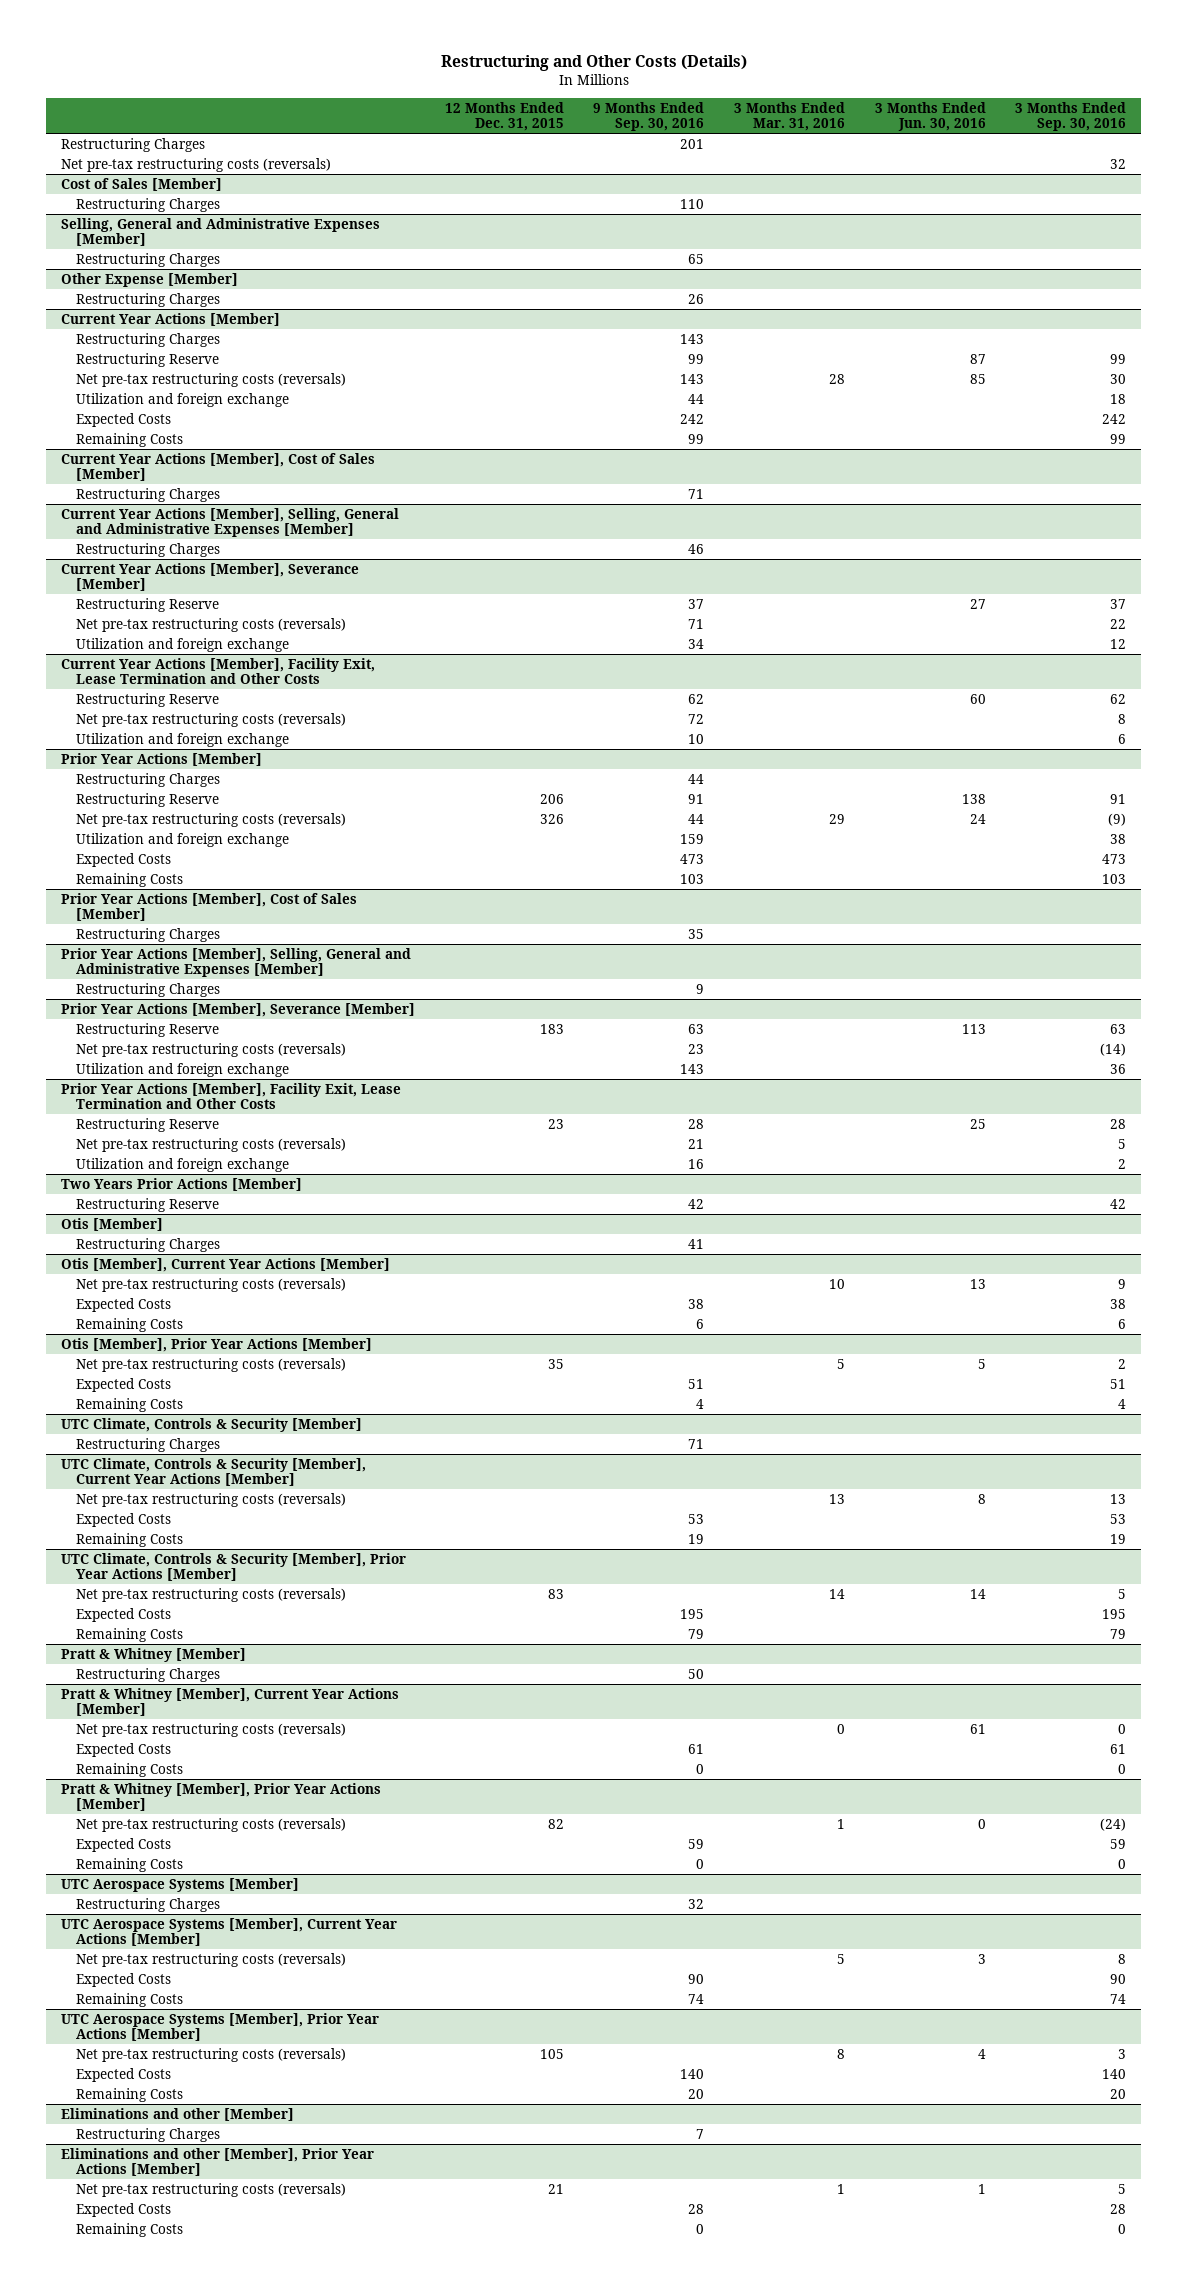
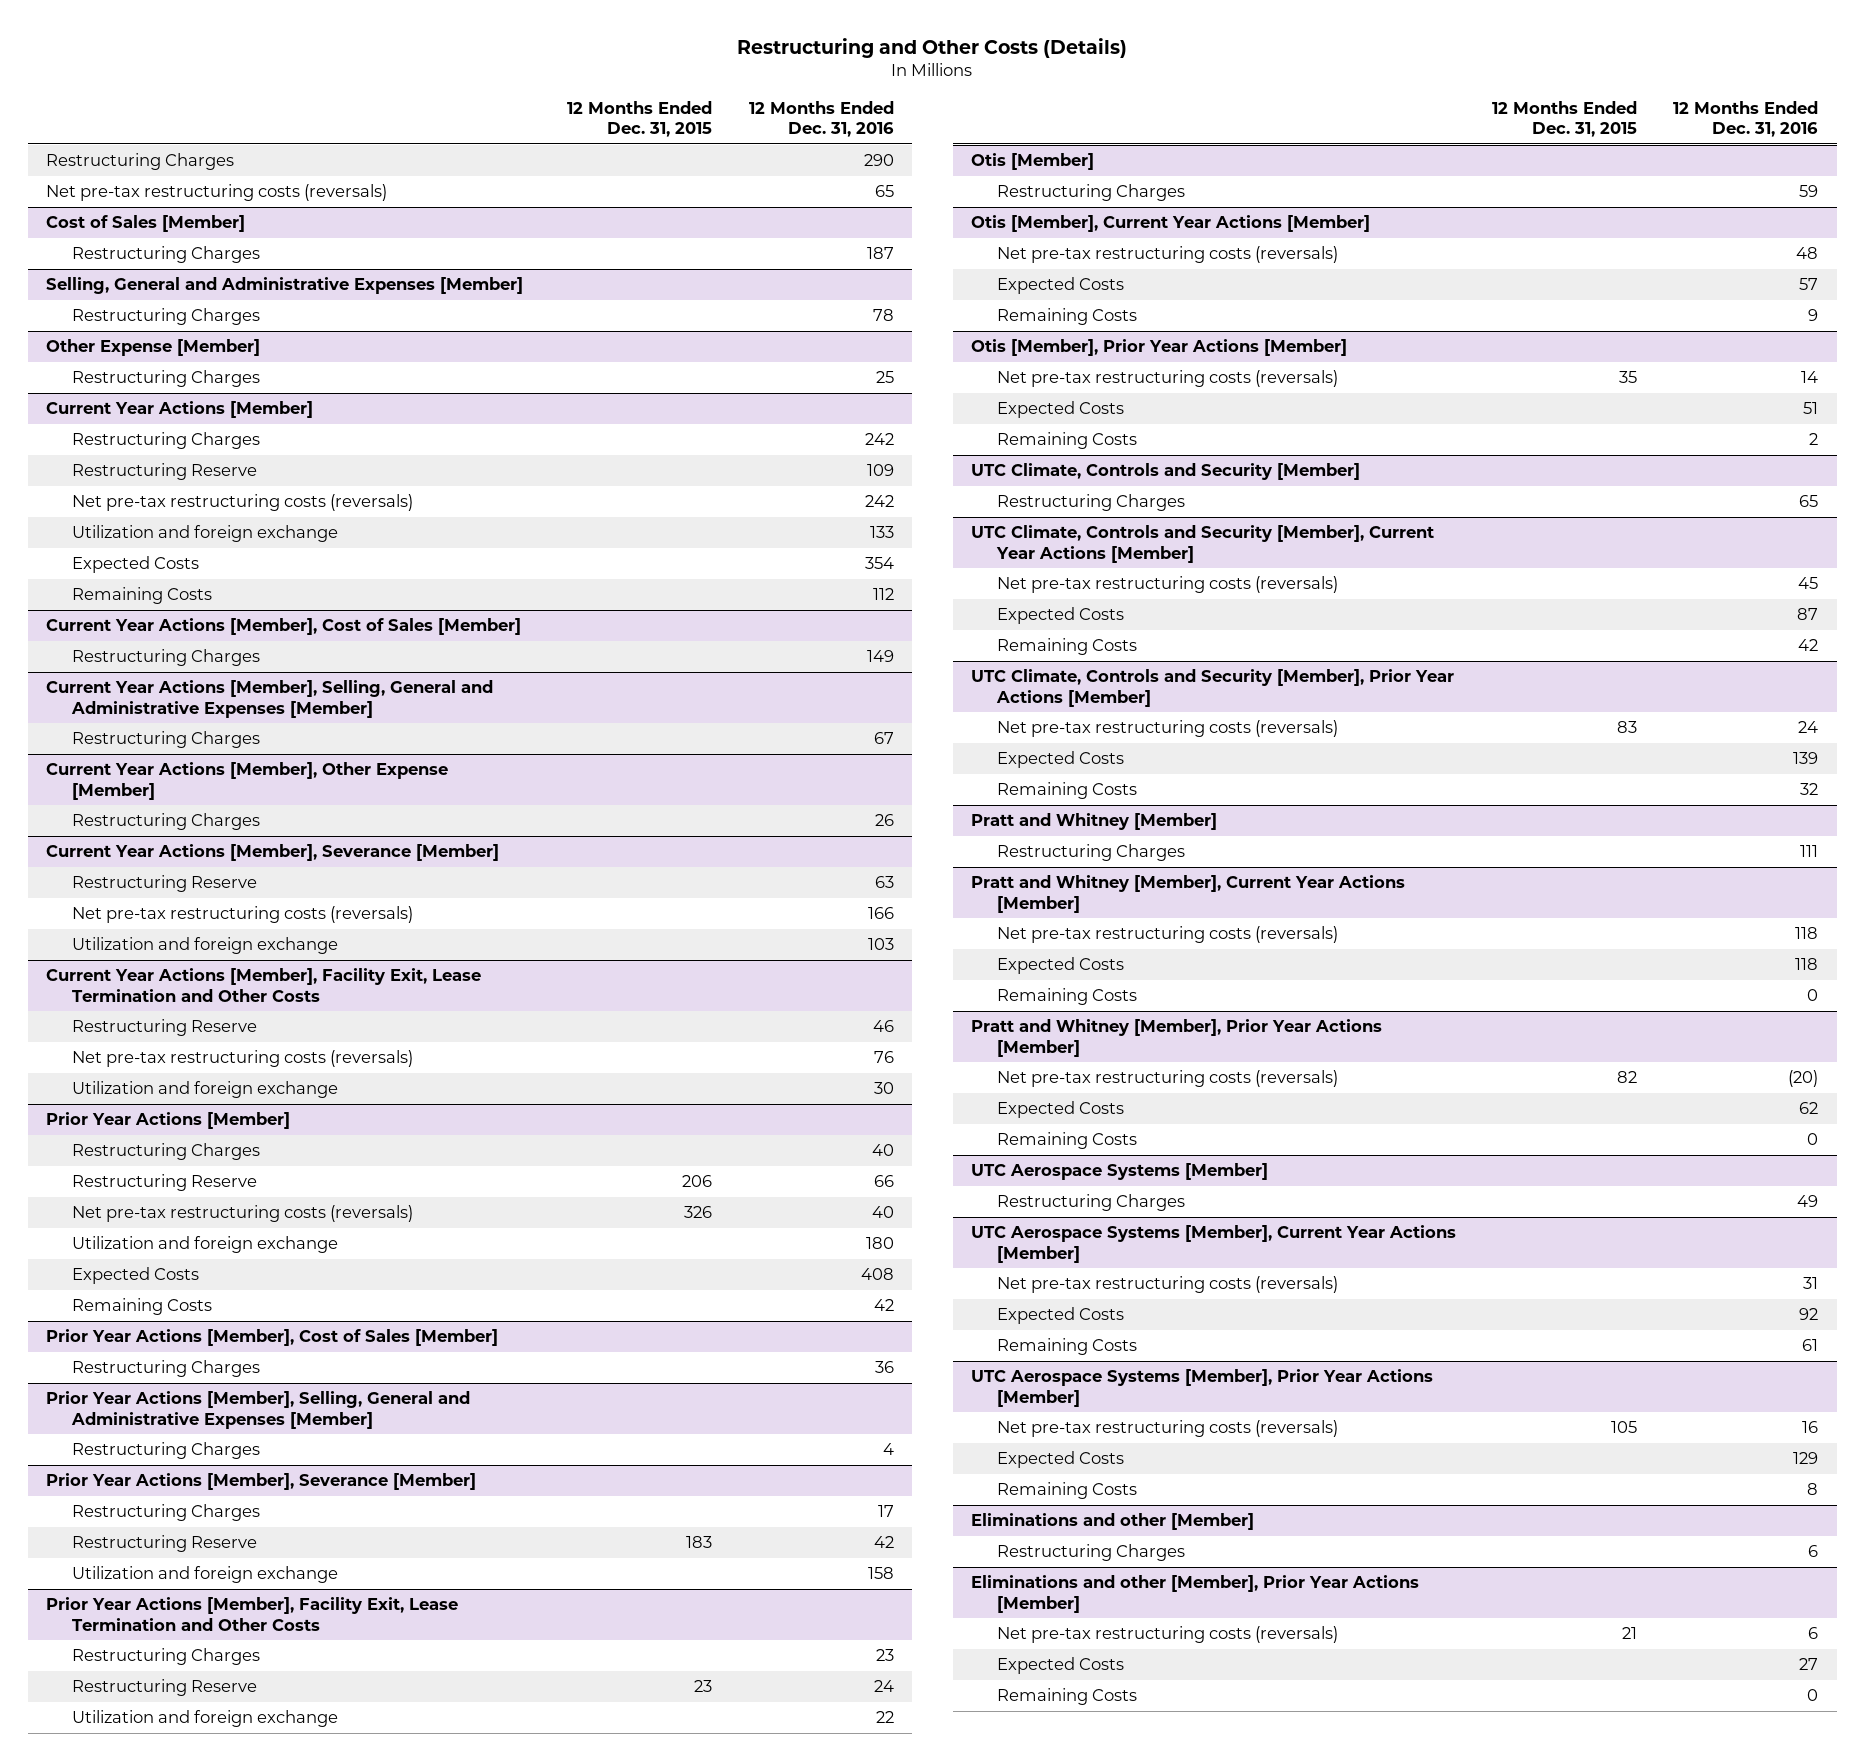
[593,101,705,131] 9 Months Ended Sep. 30, 2016 -> none
[733,101,845,131] 3 Months Ended Mar. 31, 2016 -> none
[874,101,986,131] 3 Months Ended Jun. 30, 2016 -> none
[1015,101,1127,131] 3 Months Ended Sep. 30, 2016 -> none
none -> [748,100,894,137] 12 Months Ended Dec. 31, 2016
none -> [46,762,449,800] Current Year Actions [Member], Other Expense [Member]
none -> [71,813,260,831] Restructuring Charges
none -> [71,1504,260,1522] Restructuring Charges
[76,1042,347,1057] Net pre-tax restructuring costs (reversals) -> none
none -> [71,1648,260,1666] Restructuring Charges
[76,1137,347,1152] Net pre-tax restructuring costs (reversals) -> none
[60,1177,302,1191] Two Years Prior Actions [Member] -> none
[76,1197,220,1212] Restructuring Reserve -> none
[60,1417,362,1432] UTC Climate, Controls & Security [Member] -> [970,463,1360,481] UTC Climate, Controls and Security [Member]
[60,1457,366,1487] UTC Climate, Controls & Security [Member], Current Year Actions [Member] -> [970,525,1434,563] UTC Climate, Controls and Security [Member], Current Year Actions [Member]
[60,1552,406,1582] UTC Climate, Controls & Security [Member], Prior Year Actions [Member] -> [970,669,1454,707] UTC Climate, Controls and Security [Member], Prior Year Actions [Member]
[60,1647,246,1662] Pratt & Whitney [Member] -> [970,813,1217,831] Pratt and Whitney [Member]
[60,1687,399,1717] Pratt & Whitney [Member], Current Year Actions [Member] -> [970,875,1405,913] Pratt and Whitney [Member], Current Year Actions [Member]
[60,1782,381,1812] Pratt & Whitney [Member], Prior Year Actions [Member] -> [970,1019,1382,1057] Pratt and Whitney [Member], Prior Year Actions [Member]

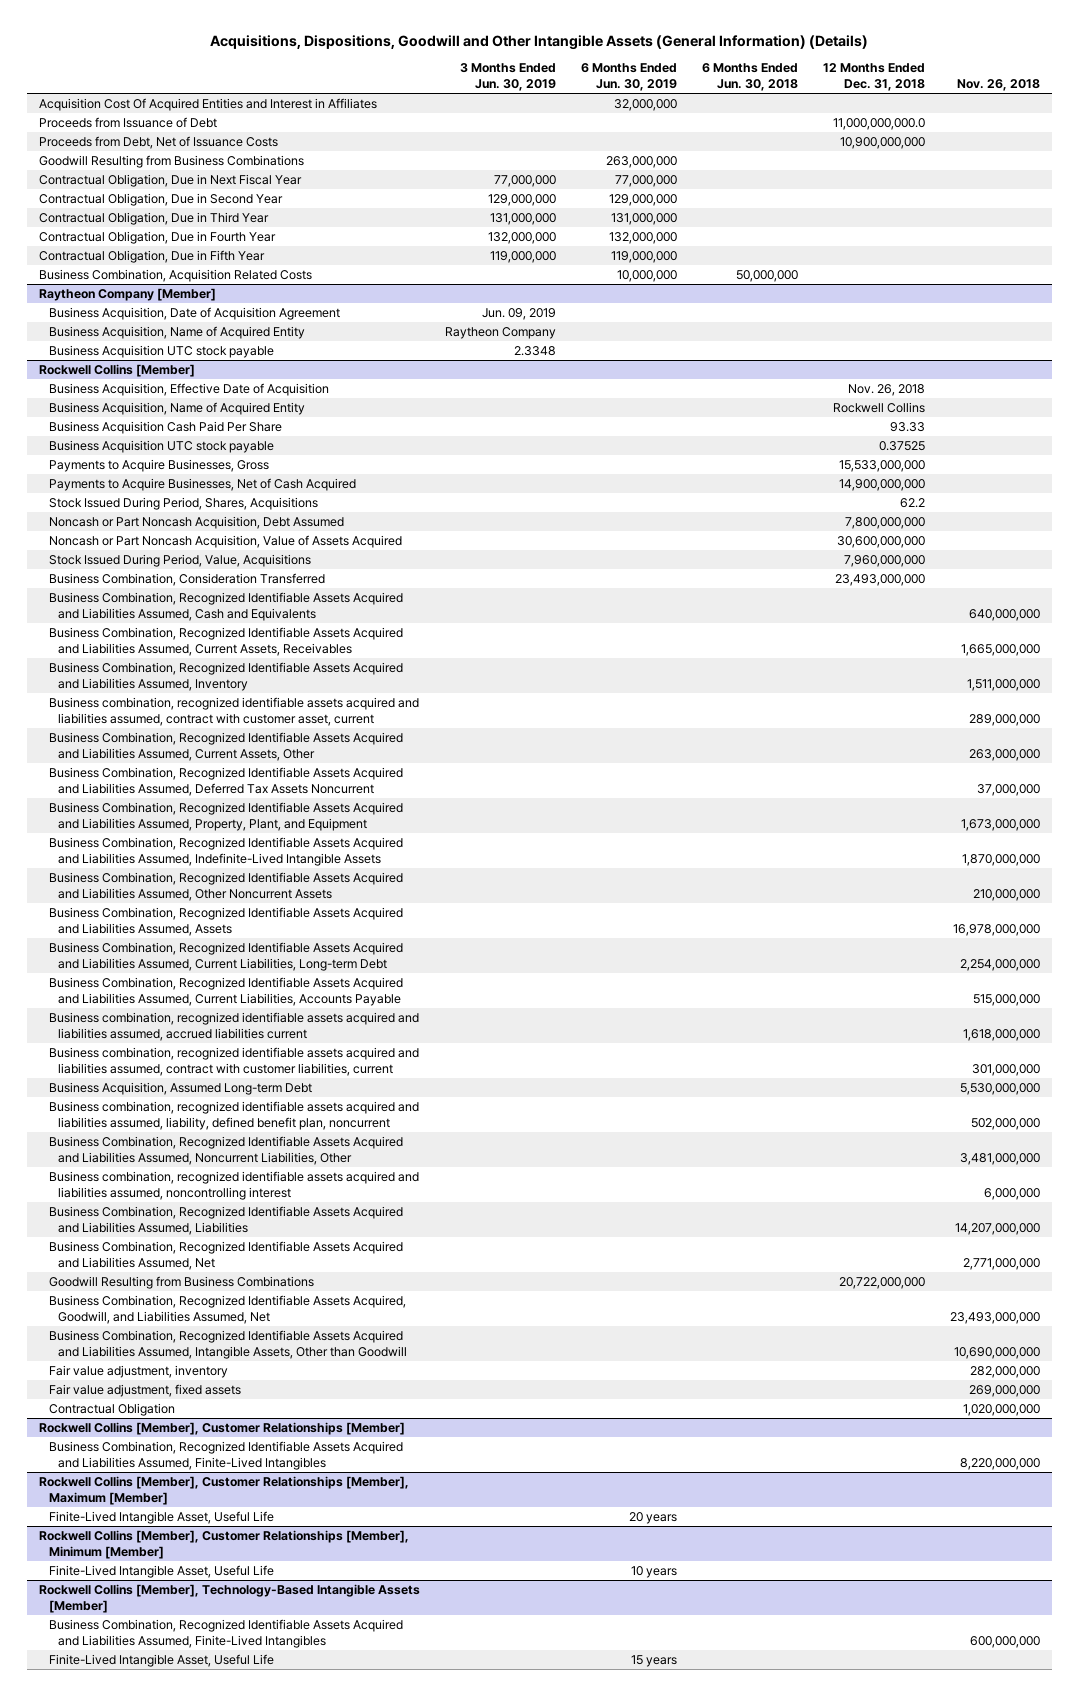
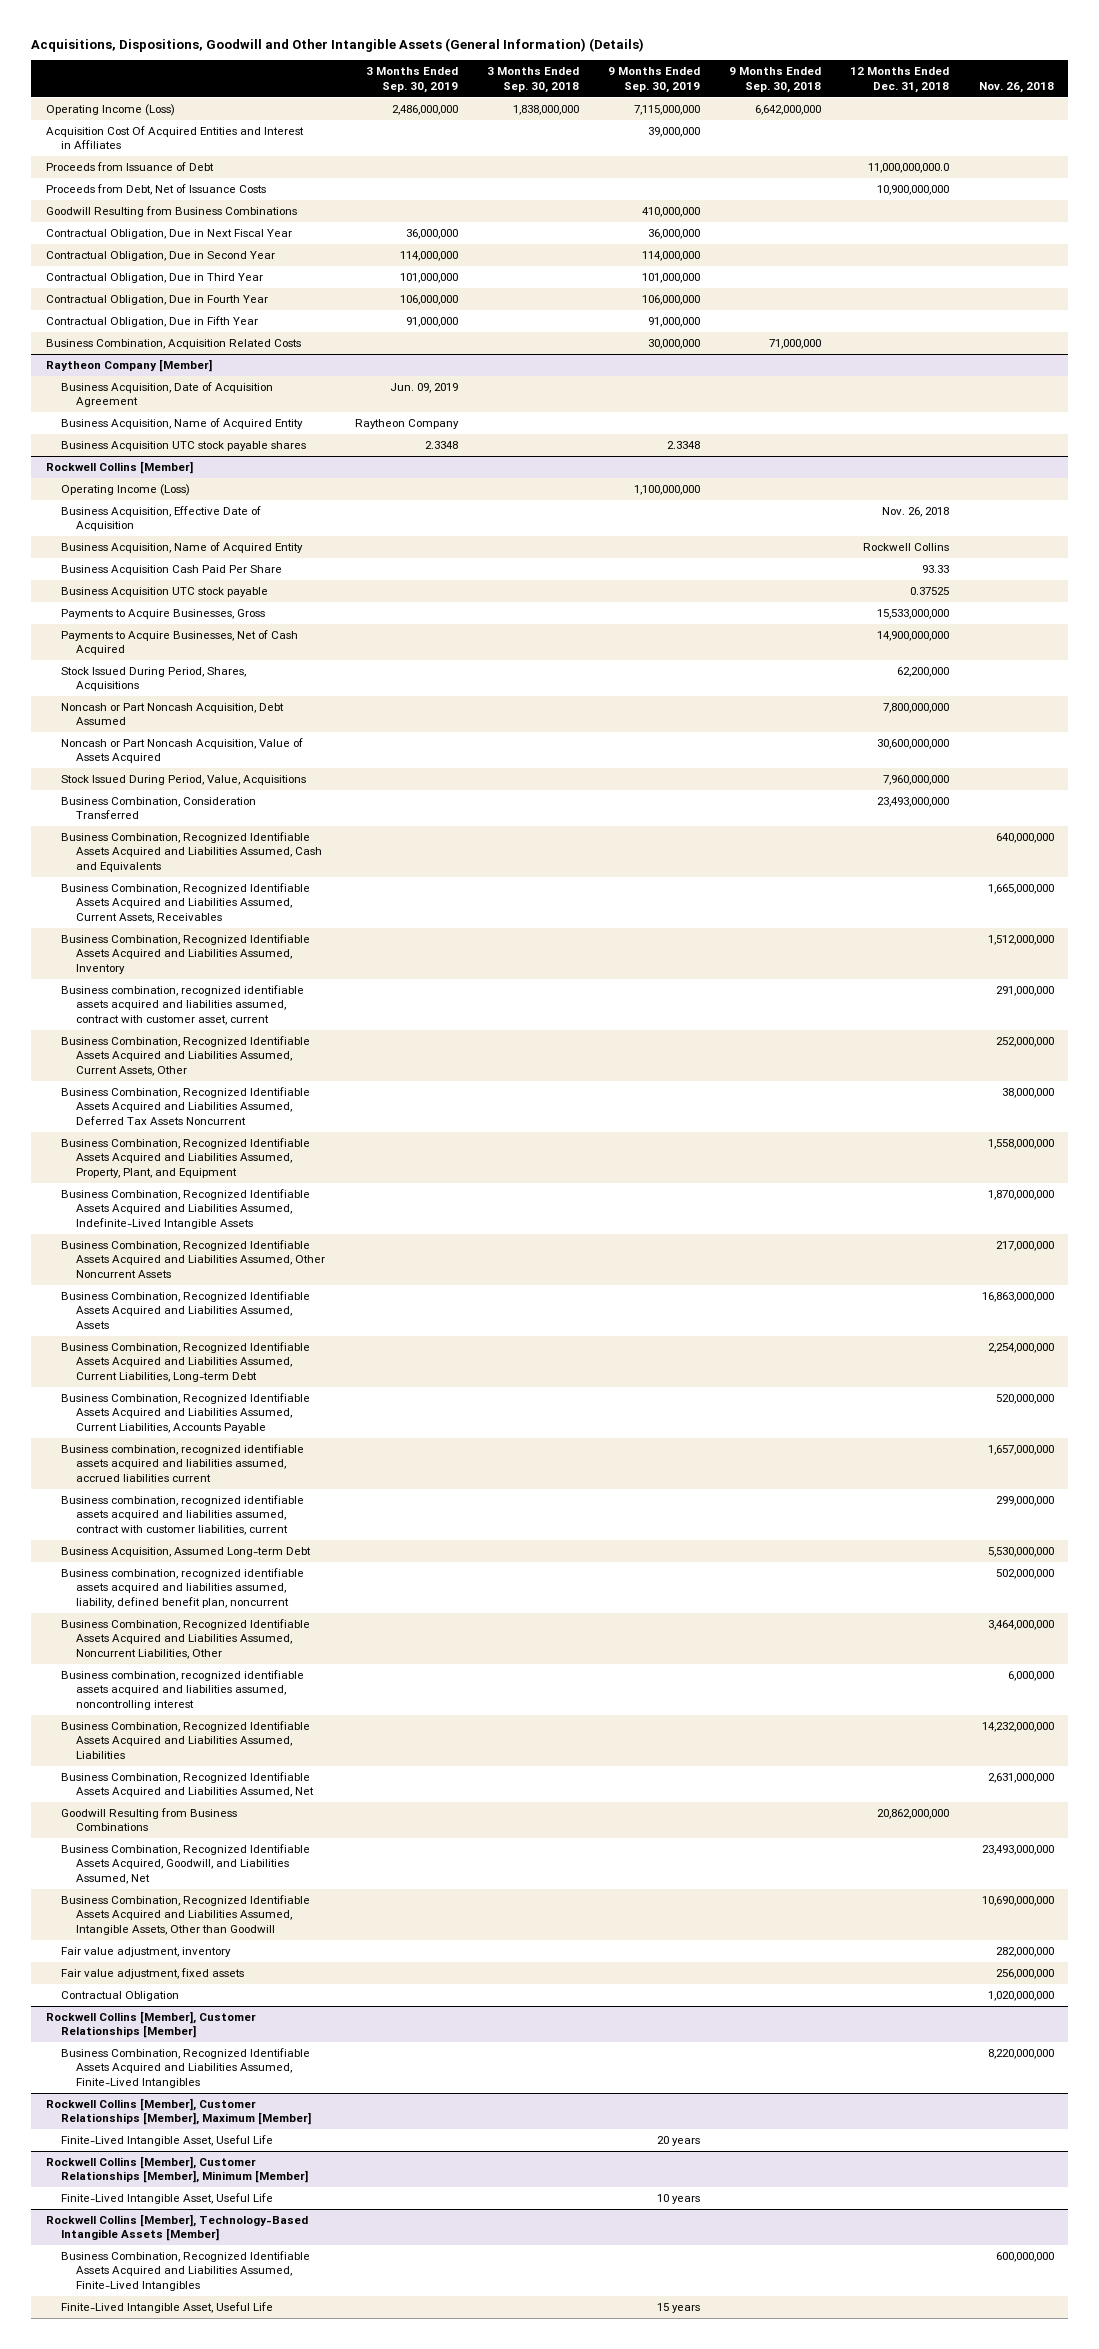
[460,63,557,91] 3 Months Ended Jun. 30, 2019 -> none
[580,63,677,91] 6 Months Ended Jun. 30, 2019 -> none
[701,63,798,91] 6 Months Ended Jun. 30, 2018 -> none
none -> [365,67,458,93] 3 Months Ended Sep. 30, 2019
none -> [486,67,579,93] 3 Months Ended Sep. 30, 2018
none -> [608,67,701,93] 9 Months Ended Sep. 30, 2019
none -> [729,67,822,93] 9 Months Ended Sep. 30, 2018
none -> [45,104,175,117] Operating Income (Loss)
[48,345,274,359] Business Acquisition UTC stock payable -> [60,441,306,452] Business Acquisition UTC stock payable shares
none -> [60,484,190,497] Operating Income (Loss)
[899,498,925,509] 62.2 -> [897,667,950,678] 62,200,000
[966,678,1040,691] 1,511,000,000 -> [987,935,1054,946] 1,512,000,000
[968,713,1040,726] 289,000,000 -> [995,986,1054,997] 291,000,000
[968,748,1040,761] 263,000,000 -> [995,1037,1054,1048] 252,000,000
[976,783,1040,796] 37,000,000 -> [1001,1088,1054,1099] 38,000,000
[960,818,1040,831] 1,673,000,000 -> [987,1139,1054,1150] 1,558,000,000
[972,888,1040,901] 210,000,000 -> [995,1241,1054,1252] 217,000,000
[952,923,1040,936] 16,978,000,000 -> [981,1292,1054,1303] 16,863,000,000
[972,993,1040,1006] 515,000,000 -> [995,1394,1054,1405] 520,000,000
[962,1028,1040,1041] 1,618,000,000 -> [987,1445,1054,1456] 1,657,000,000
[971,1063,1040,1076] 301,000,000 -> [995,1496,1054,1507] 299,000,000
[959,1152,1040,1165] 3,481,000,000 -> [987,1620,1054,1631] 3,464,000,000
[954,1222,1040,1235] 14,207,000,000 -> [981,1722,1054,1733] 14,232,000,000
[962,1257,1040,1270] 2,771,000,000 -> [987,1773,1054,1784] 2,631,000,000
[838,1277,925,1290] 20,722,000,000 -> [877,1809,950,1820] 20,862,000,000
[968,1385,1040,1398] 269,000,000 -> [995,1969,1054,1980] 256,000,000

